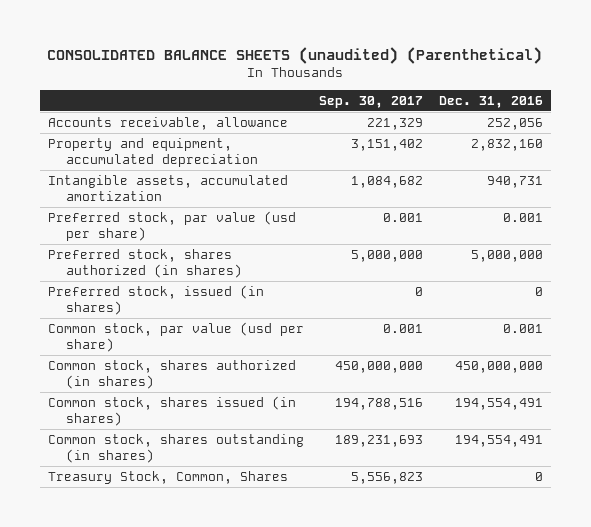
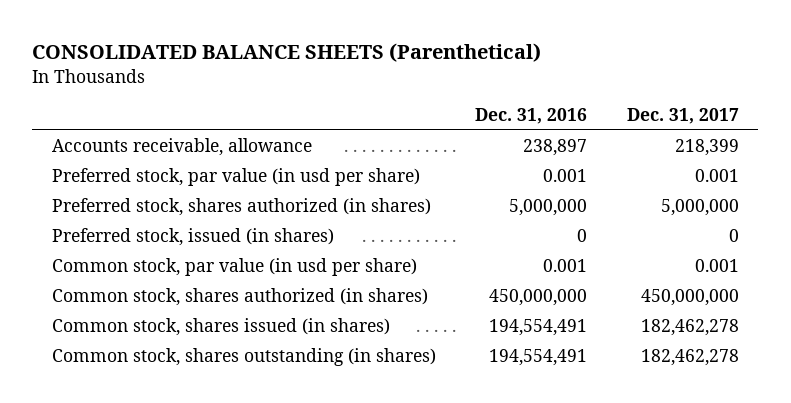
[47,46,543,64] CONSOLIDATED BALANCE SHEETS (unaudited) (Parenthetical) -> [32,43,542,63] CONSOLIDATED BALANCE SHEETS (Parenthetical)
[319,95,424,108] Sep. 30, 2017 -> none
none -> [626,108,739,125] Dec. 31, 2017
[47,138,259,168] Property and equipment, accumulated depreciation -> none
[47,175,288,202] Intangible assets, accumulated amortization -> none
[486,118,543,131] 252,056 -> [523,139,588,157] 238,897
[47,211,296,242] Preferred stock, par value (usd per share) -> [51,168,420,187] Preferred stock, par value (in usd per share)
[47,322,304,353] Common stock, par value (usd per share) -> [51,258,417,277] Common stock, par value (in usd per share)
[47,471,288,485] Treasury Stock, Common, Shares -> none

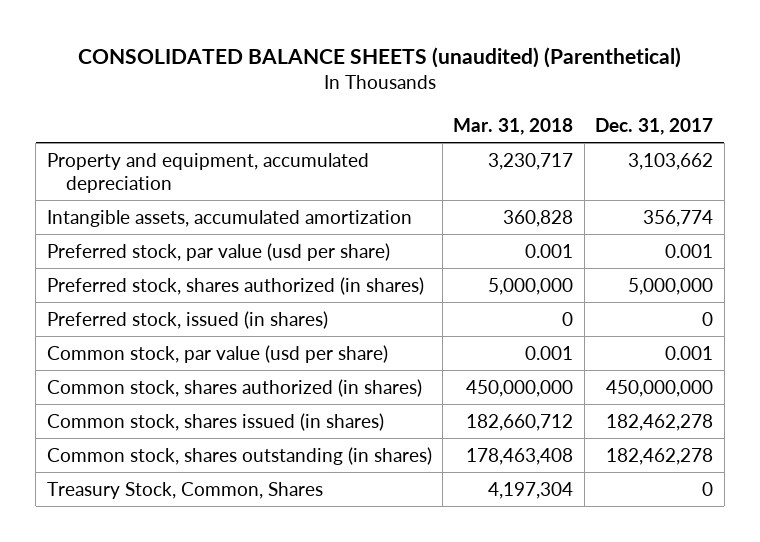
[32,43,542,63] CONSOLIDATED BALANCE SHEETS (Parenthetical) -> [77,47,681,69] CONSOLIDATED BALANCE SHEETS (unaudited) (Parenthetical)
[475,108,588,125] Dec. 31, 2016 -> none
none -> [453,117,574,135] Mar. 31, 2018
[51,138,312,157] Accounts receivable, allowance -> none
none -> [46,152,369,193] Property and equipment, accumulated depreciation
none -> [46,209,412,227] Intangible assets, accumulated amortization
[51,168,420,187] Preferred stock, par value (in usd per share) -> [46,242,390,261] Preferred stock, par value (usd per share)
[51,258,417,277] Common stock, par value (in usd per share) -> [46,344,388,363] Common stock, par value (usd per share)
none -> [46,481,323,499] Treasury Stock, Common, Shares

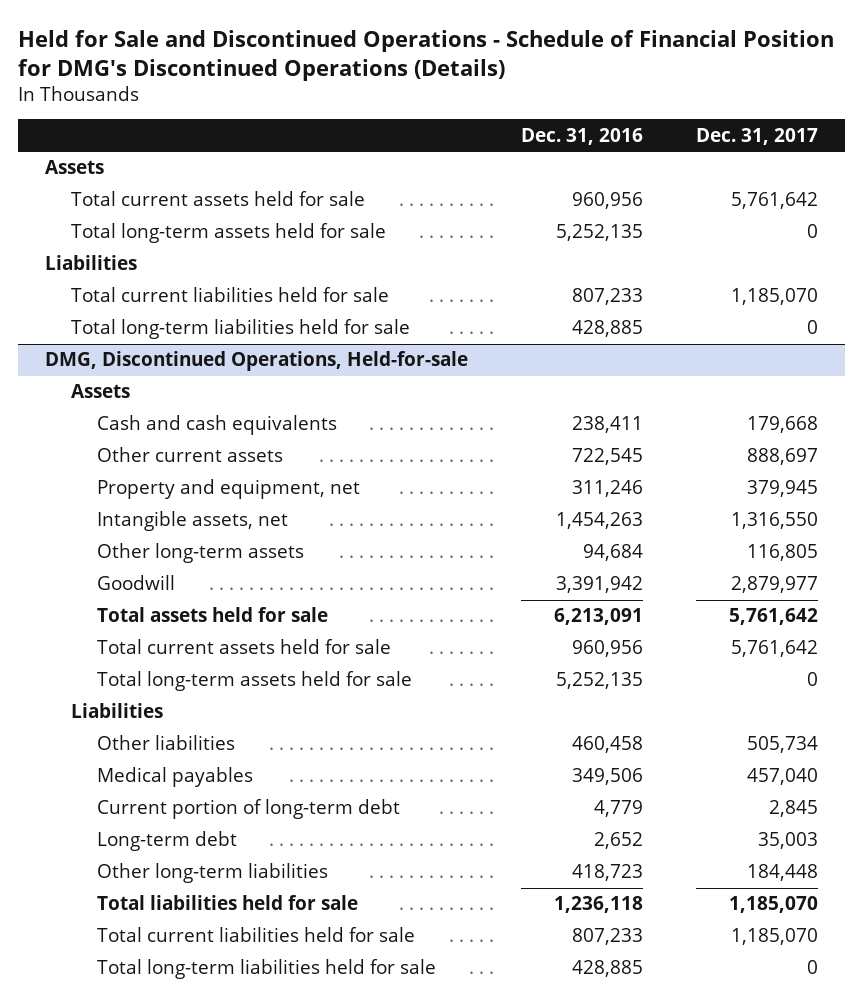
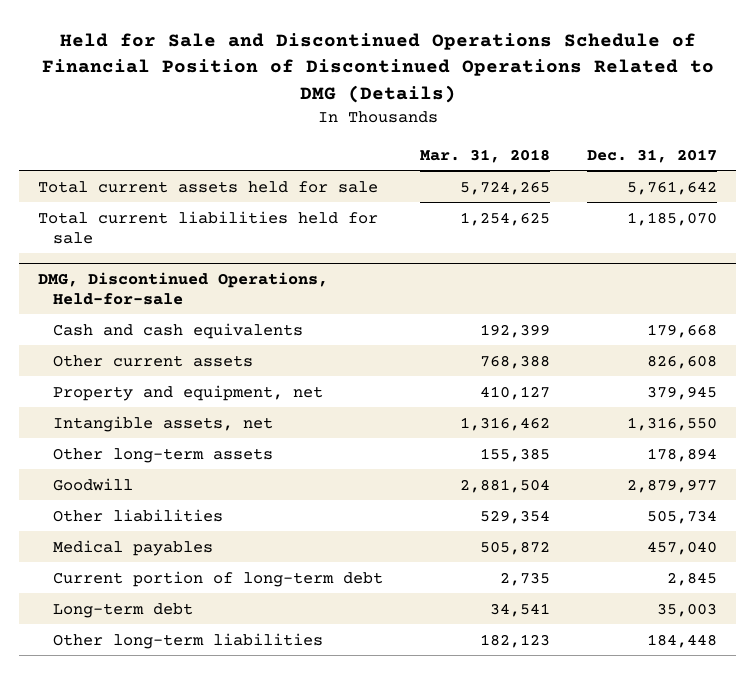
[17,29,834,81] Held for Sale and Discontinued Operations - Schedule of Financial Position for DMG's Discontinued Operations (Details) -> [41,32,714,103] Held for Sale and Discontinued Operations Schedule of Financial Position of Discontinued Operations Related to DMG (Details)
[520,127,643,145] Dec. 31, 2016 -> none
none -> [420,148,551,163] Mar. 31, 2018
[44,160,104,175] Assets -> none
[70,223,386,244] Total long-term assets held for sale -> none
[44,255,137,271] Liabilities -> none
[70,319,410,340] Total long-term liabilities held for sale -> none
[70,384,130,399] Assets -> none
[746,448,818,466] 888,697 -> [647,354,718,369] 826,608
[746,544,818,562] 116,805 -> [647,447,718,462] 178,894
[96,607,328,623] Total assets held for sale -> none
[96,639,391,655] Total current assets held for sale -> none
[96,671,412,692] Total long-term assets held for sale -> none
[70,703,163,719] Liabilities -> none
[96,895,358,911] Total liabilities held for sale -> none
[96,927,415,943] Total current liabilities held for sale -> none
[96,959,436,980] Total long-term liabilities held for sale -> none

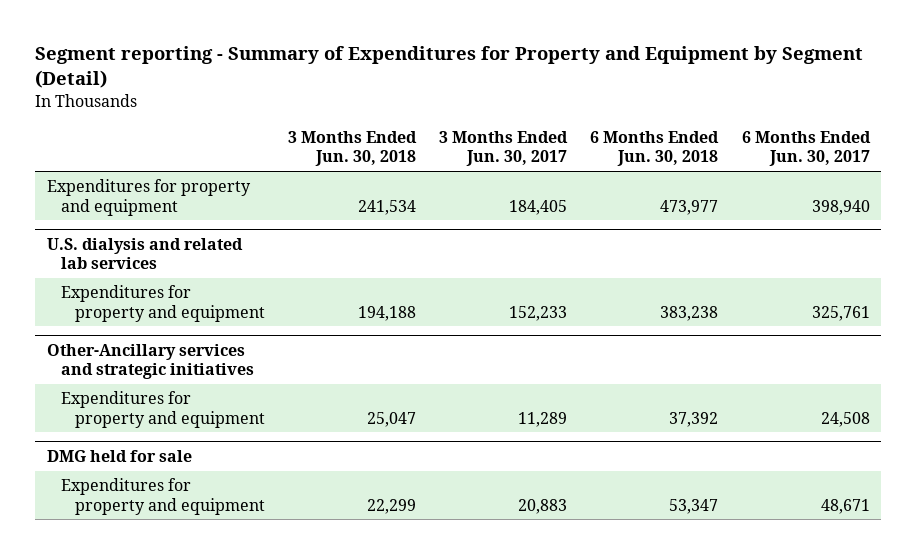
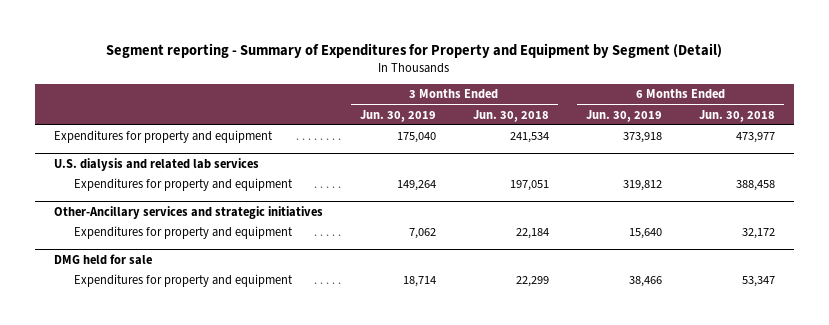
[439,130,569,167] 3 Months Ended Jun. 30, 2017 -> none
[741,130,871,167] 6 Months Ended Jun. 30, 2017 -> none
none -> [359,109,436,122] Jun. 30, 2019
none -> [586,109,663,122] Jun. 30, 2019
[357,305,416,321] 194,188 -> [509,180,549,192] 197,051
[660,305,719,321] 383,238 -> [736,180,776,192] 388,458
[366,411,416,427] 25,047 -> [515,228,549,240] 22,184
[669,411,719,427] 37,392 -> [742,228,776,240] 32,172

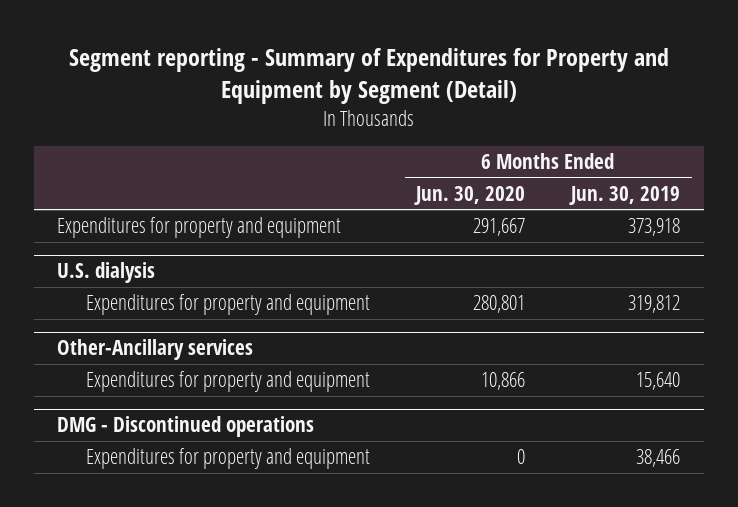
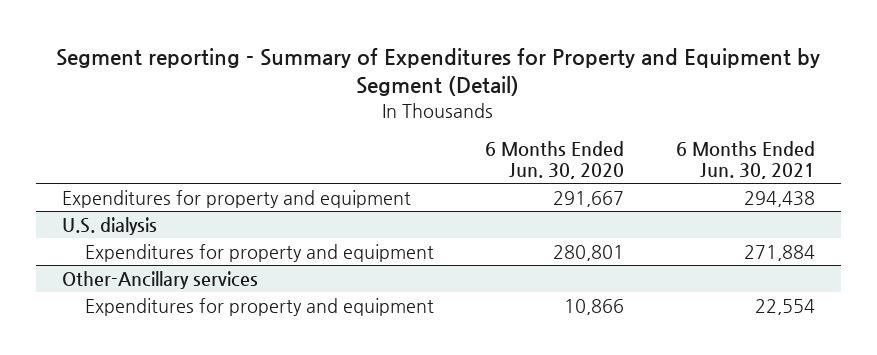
[569,185,681,205] Jun. 30, 2019 -> none
none -> [675,140,815,180] 6 Months Ended Jun. 30, 2021
[57,416,315,438] DMG - Discontinued operations -> none
[86,448,371,470] Expenditures for property and equipment -> none

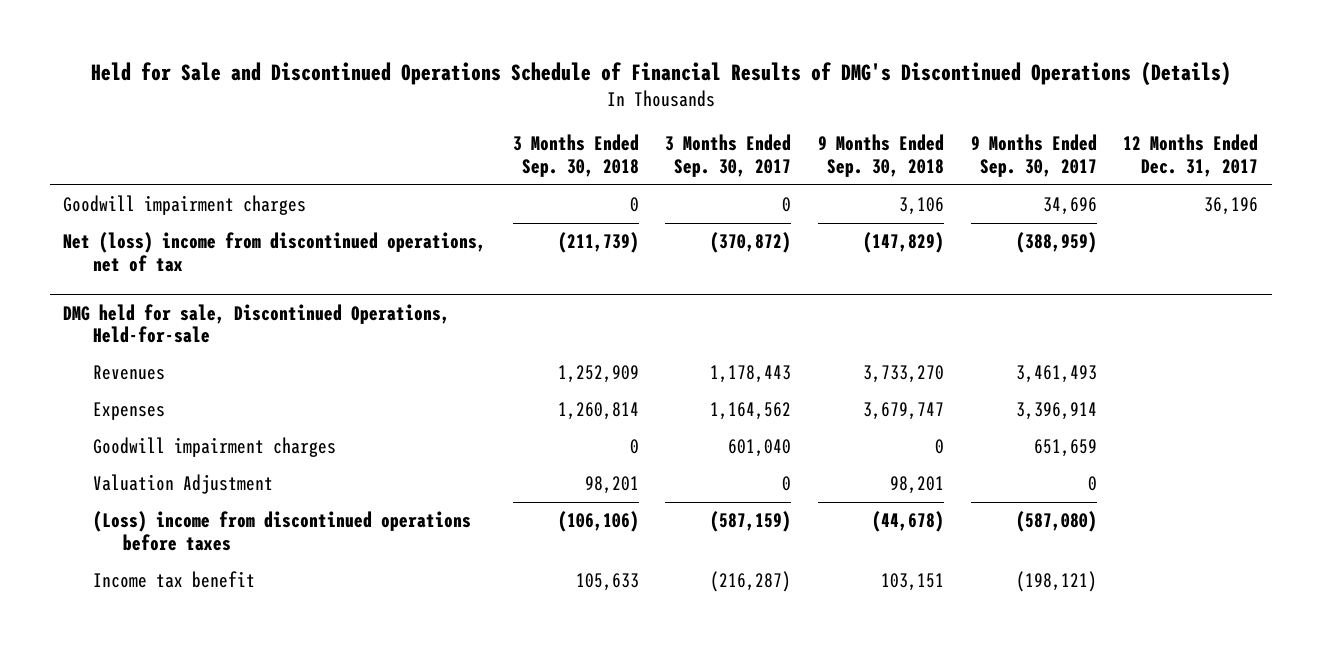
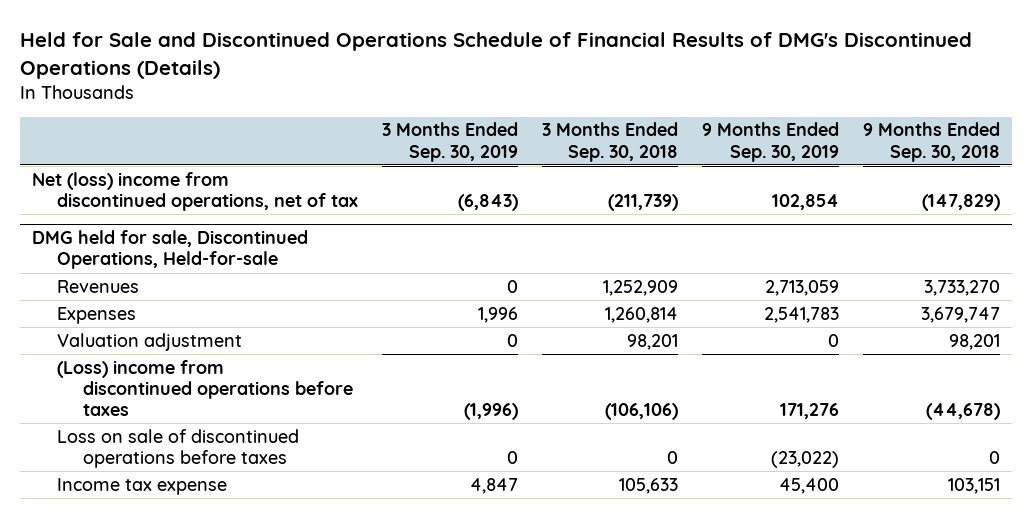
[665,134,792,177] 3 Months Ended Sep. 30, 2017 -> none
[970,134,1097,177] 9 Months Ended Sep. 30, 2017 -> none
[1123,134,1259,177] 12 Months Ended Dec. 31, 2017 -> none
none -> [382,122,519,162] 3 Months Ended Sep. 30, 2019
none -> [701,122,839,162] 9 Months Ended Sep. 30, 2019
[63,195,307,216] Goodwill impairment charges -> none
[92,437,336,458] Goodwill impairment charges -> none
[92,474,273,495] Valuation Adjustment -> [57,332,243,351] Valuation adjustment
none -> [57,428,300,468] Loss on sale of discontinued operations before taxes
[92,571,255,589] Income tax benefit -> [57,477,228,495] Income tax expense

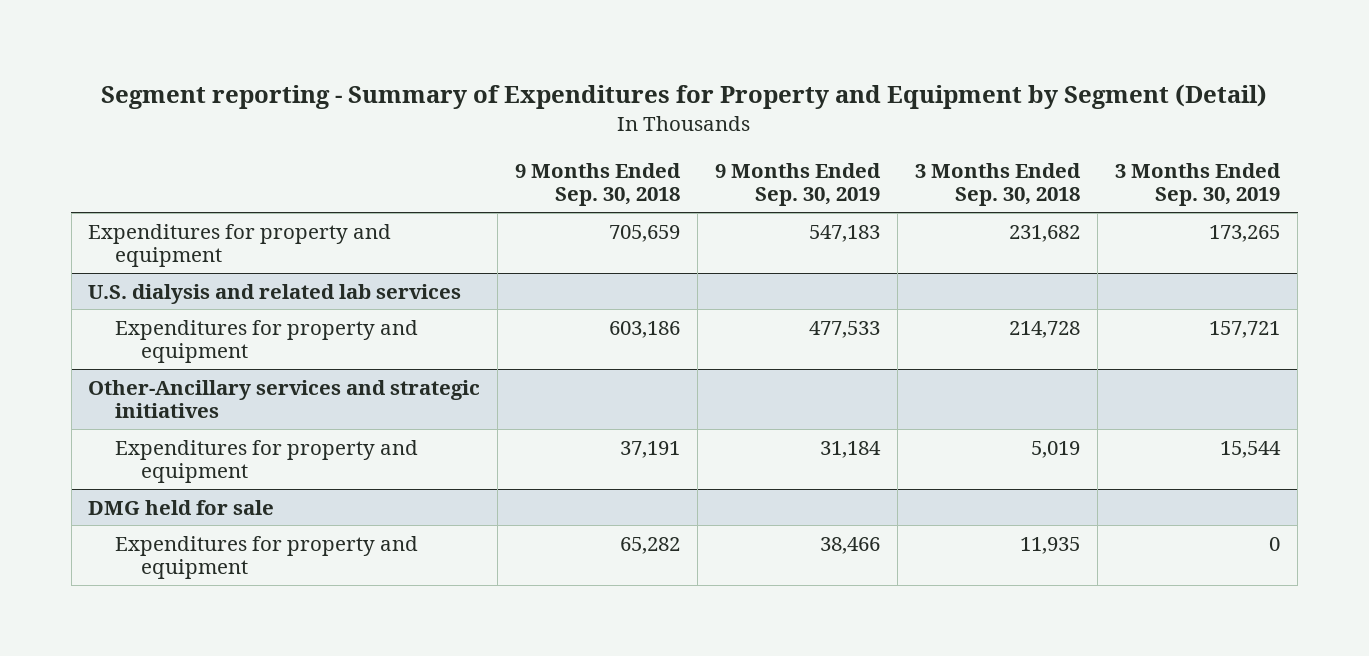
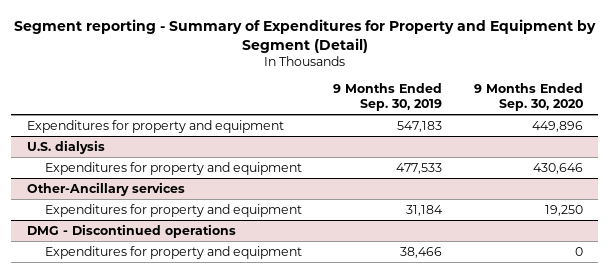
[515,162,682,207] 9 Months Ended Sep. 30, 2018 -> none
[915,162,1082,207] 3 Months Ended Sep. 30, 2018 -> none
[1115,162,1282,207] 3 Months Ended Sep. 30, 2019 -> none
none -> [473,83,583,112] 9 Months Ended Sep. 30, 2020
[88,283,462,304] U.S. dialysis and related lab services -> [27,139,106,154] U.S. dialysis
[88,379,481,419] Other-Ancillary services and strategic initiatives -> [27,181,186,196] Other-Ancillary services
[88,499,275,515] DMG held for sale -> [27,223,237,238] DMG - Discontinued operations

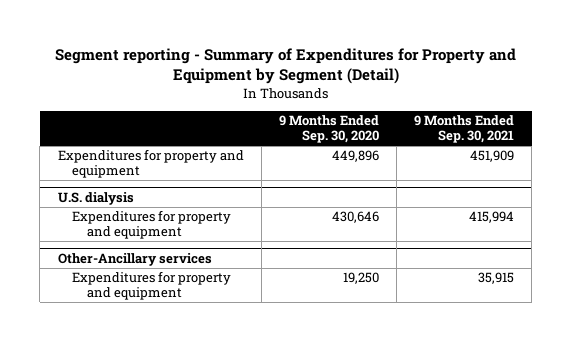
[333,83,443,112] 9 Months Ended Sep. 30, 2019 -> none
none -> [414,115,515,144] 9 Months Ended Sep. 30, 2021
[27,223,237,238] DMG - Discontinued operations -> none
[45,245,303,259] Expenditures for property and equipment -> none

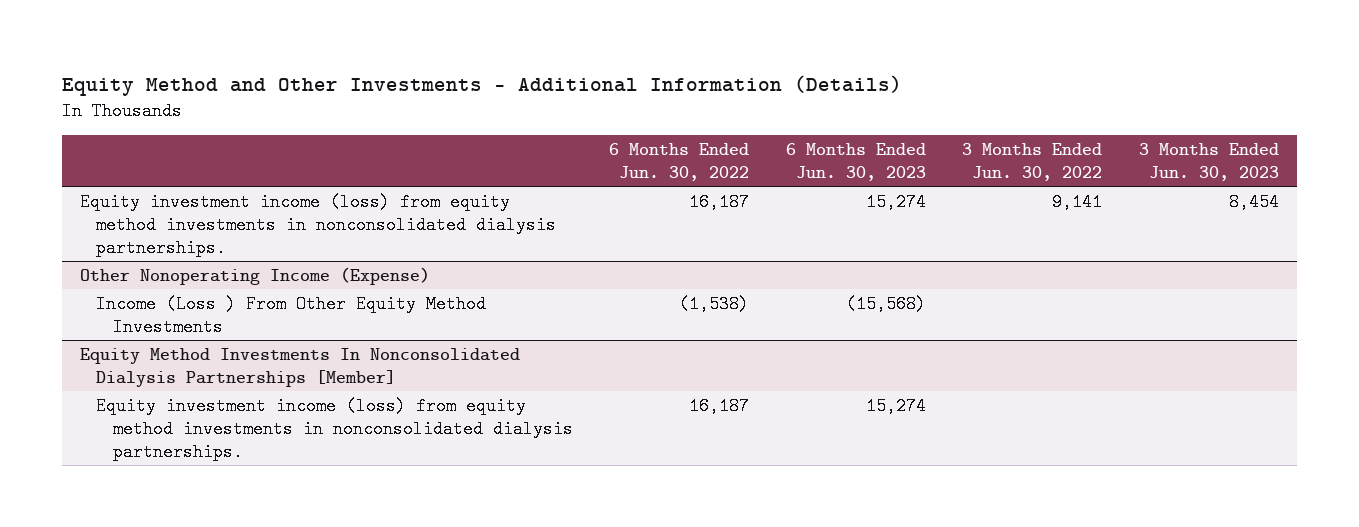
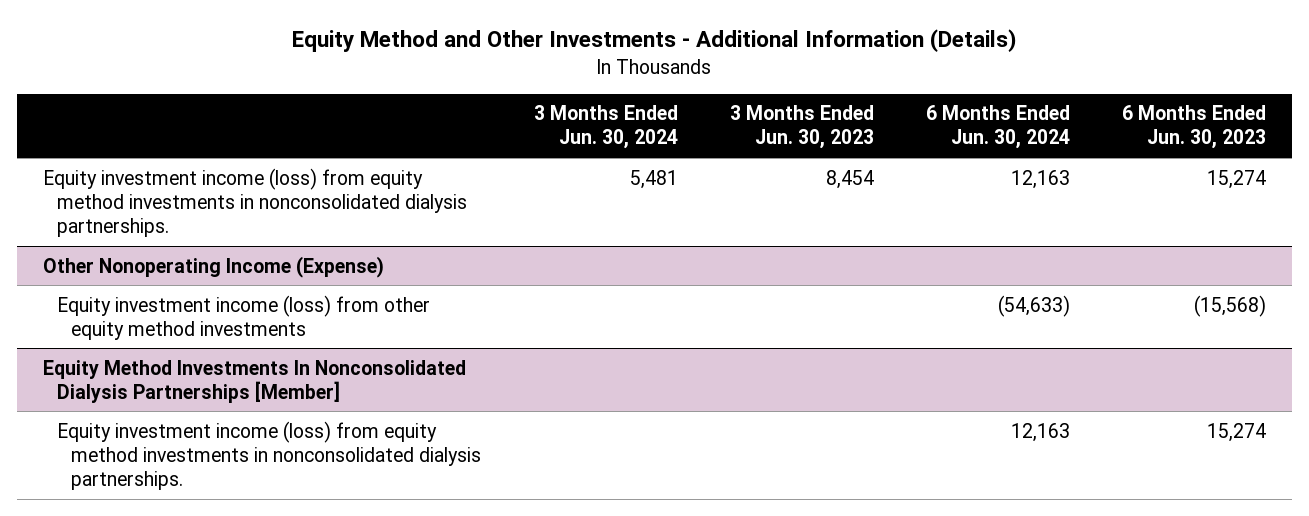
[609,142,750,181] 6 Months Ended Jun. 30, 2022 -> none
[962,142,1103,181] 3 Months Ended Jun. 30, 2022 -> none
none -> [533,105,678,150] 3 Months Ended Jun. 30, 2024
none -> [925,105,1070,150] 6 Months Ended Jun. 30, 2024
[96,294,487,336] Income (Loss ) From Other Equity Method Investments -> [57,294,431,340] Equity investment income (loss) from other equity method investments

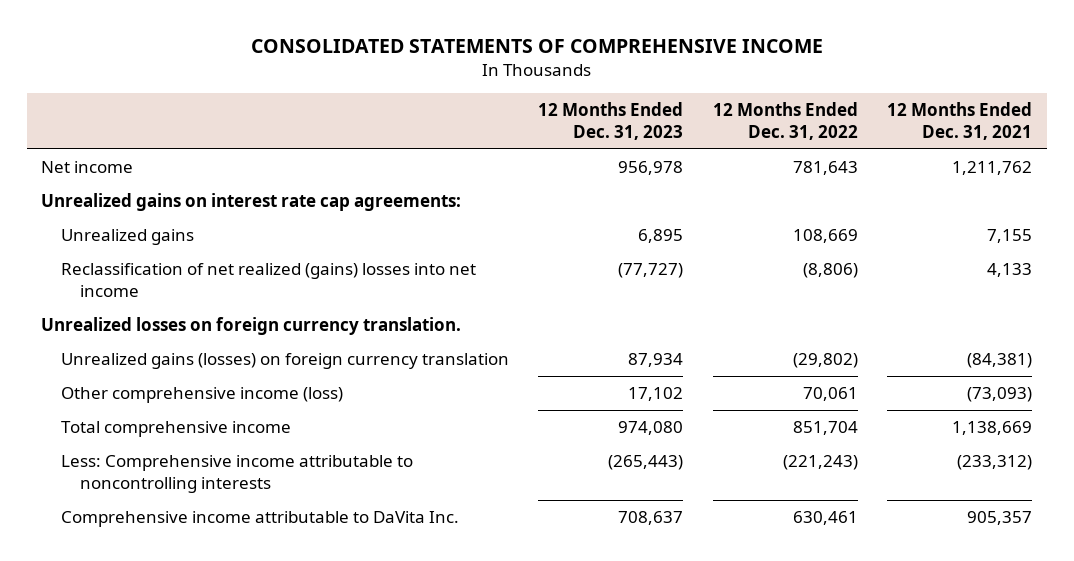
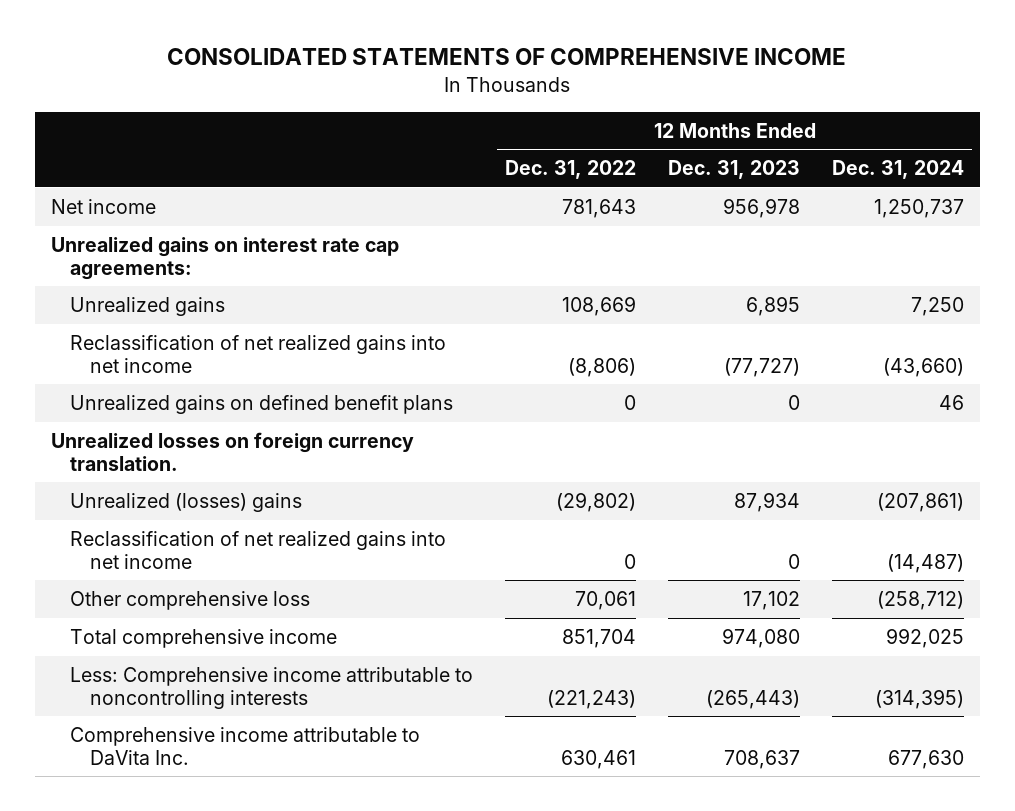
[887,102,1033,141] 12 Months Ended Dec. 31, 2021 -> none
none -> [832,160,965,180] Dec. 31, 2024
[60,262,476,297] Reclassification of net realized (gains) losses into net income -> [70,334,447,373] Reclassification of net realized gains into net income
none -> [70,394,454,414] Unrealized gains on defined benefit plans
[60,352,509,369] Unrealized gains (losses) on foreign currency translation -> [70,492,303,512] Unrealized (losses) gains
none -> [70,530,447,569] Reclassification of net realized gains into net income
[60,386,343,403] Other comprehensive income (loss) -> [70,590,311,610] Other comprehensive loss

